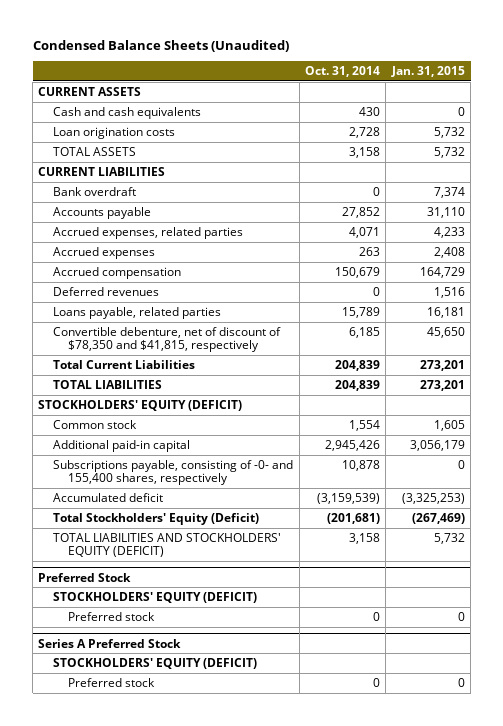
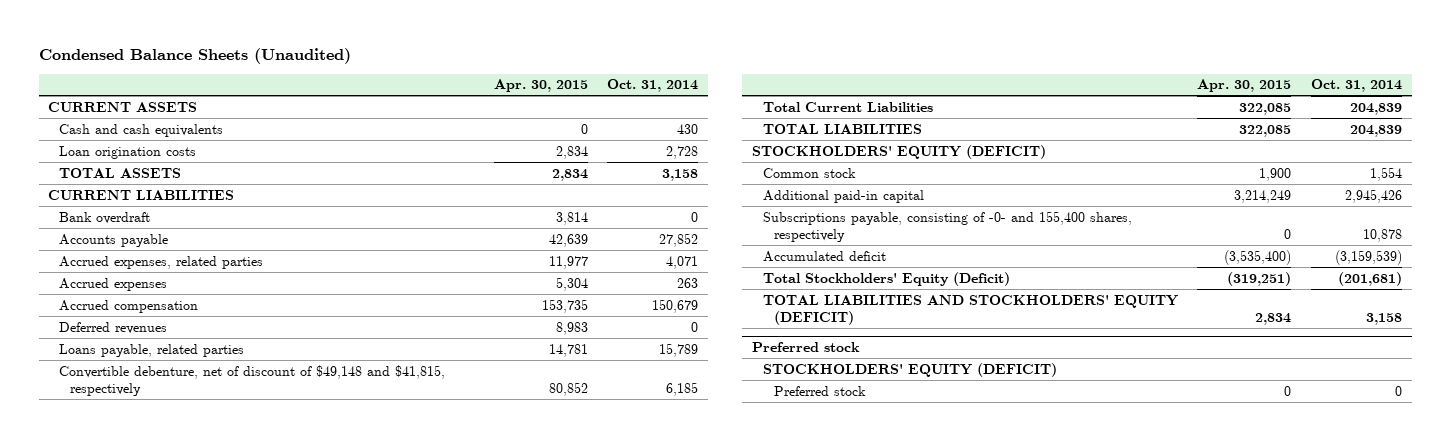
[390,66,465,78] Jan. 31, 2015 -> none
none -> [493,79,588,93] Apr. 30, 2015
[53,326,282,353] Convertible debenture, net of discount of $78,350 and $41,815, respectively -> [59,364,446,396] Convertible debenture, net of discount of $49,148 and $41,815, respectively
[53,591,258,603] STOCKHOLDERS' EQUITY (DEFICIT) -> none
[67,611,155,621] Preferred stock -> none
[38,638,182,648] Series A Preferred Stock -> none
[38,572,132,582] Preferred Stock -> [752,342,861,353] Preferred stock

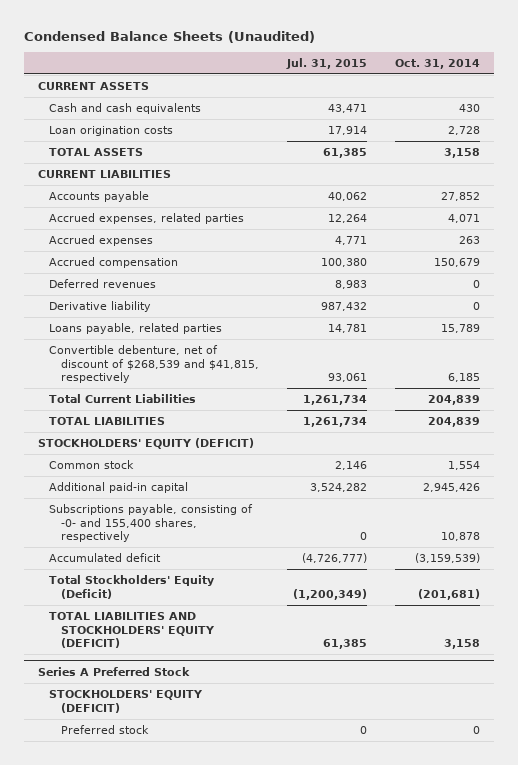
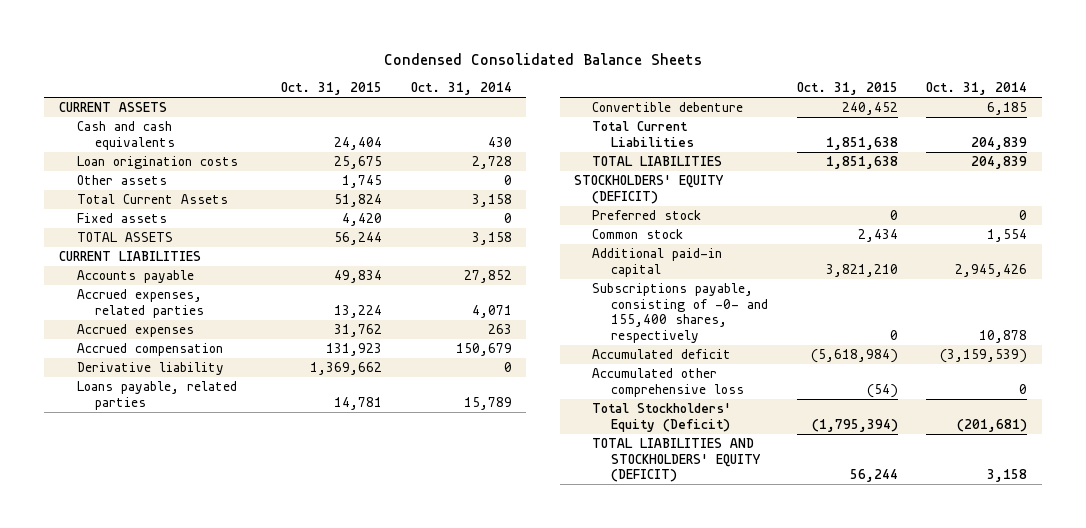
[23,30,315,43] Condensed Balance Sheets (Unaudited) -> [383,52,702,65] Condensed Consolidated Balance Sheets
[285,57,367,69] Jul. 31, 2015 -> none
none -> [281,82,383,96] Oct. 31, 2015
none -> [76,175,167,186] Other assets
none -> [76,194,228,205] Total Current Assets
none -> [76,213,167,224] Fixed assets
[49,279,157,289] Deferred revenues -> none
[49,345,259,384] Convertible debenture, net of discount of $268,539 and $41,815, respectively -> [592,102,744,113] Convertible debenture
none -> [592,210,702,221] Preferred stock
none -> [592,368,744,397] Accumulated other comprehensive loss
[37,666,190,676] Series A Preferred Stock -> none
[49,690,204,713] STOCKHOLDERS' EQUITY (DEFICIT) -> none
[60,725,149,735] Preferred stock -> none

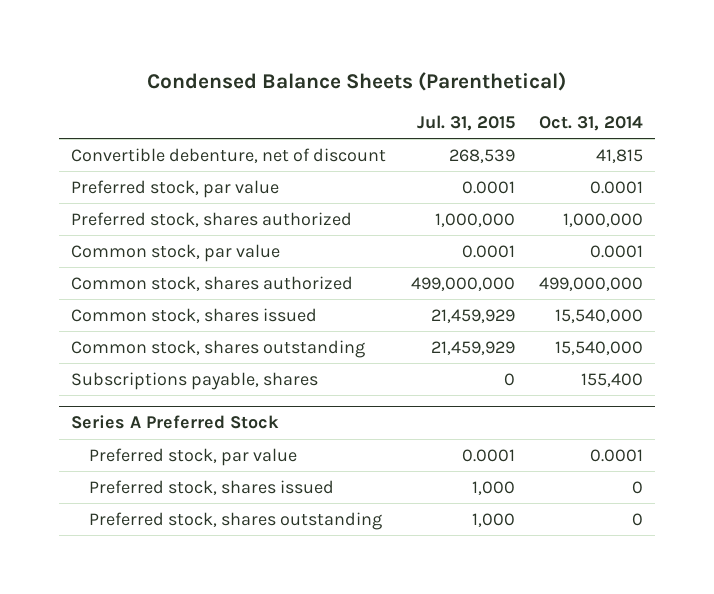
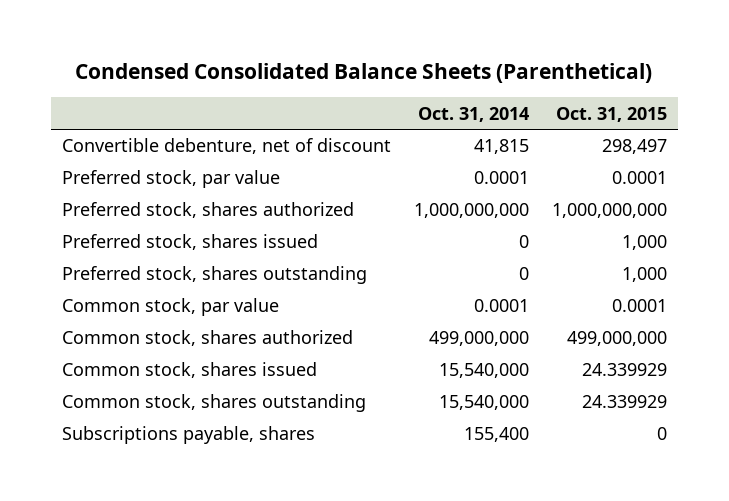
[147,71,567,91] Condensed Balance Sheets (Parenthetical) -> [75,63,653,84] Condensed Consolidated Balance Sheets (Parenthetical)
[416,114,515,131] Jul. 31, 2015 -> none
none -> [555,106,667,122] Oct. 31, 2015
[562,212,643,227] 1,000,000 -> [413,203,529,219] 1,000,000,000
none -> [62,234,319,251] Preferred stock, shares issued
none -> [62,266,368,285] Preferred stock, shares outstanding
[71,415,280,430] Series A Preferred Stock -> none
[88,447,297,466] Preferred stock, par value -> none
[88,479,334,495] Preferred stock, shares issued -> none
[88,511,382,530] Preferred stock, shares outstanding -> none

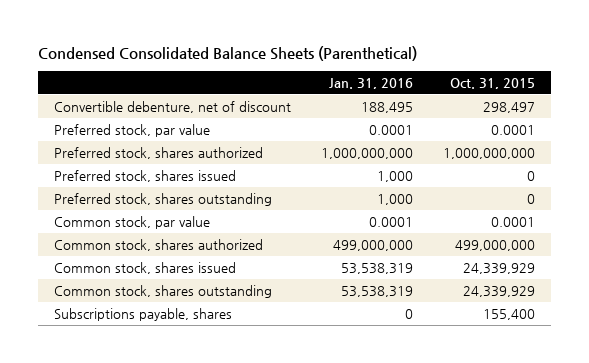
[417,106,529,122] Oct. 31, 2014 -> none
none -> [329,78,414,90] Jan. 31, 2016
[621,235,667,251] 1,000 -> [527,170,536,181] 0
[621,267,667,283] 1,000 -> [527,193,536,204] 0
[581,363,667,377] 24.339929 -> [463,262,536,274] 24,339,929
[581,395,667,409] 24.339929 -> [463,285,536,297] 24,339,929
[656,427,667,441] 0 -> [483,308,536,320] 155,400

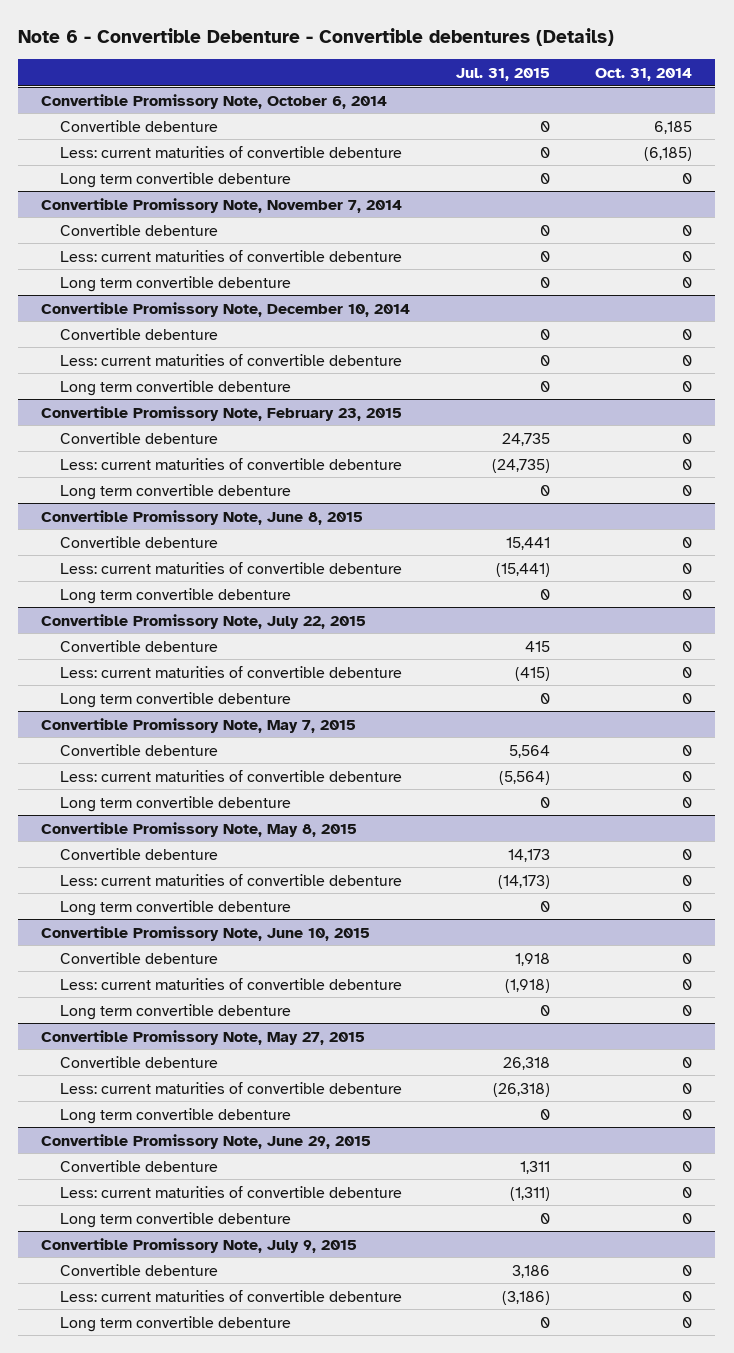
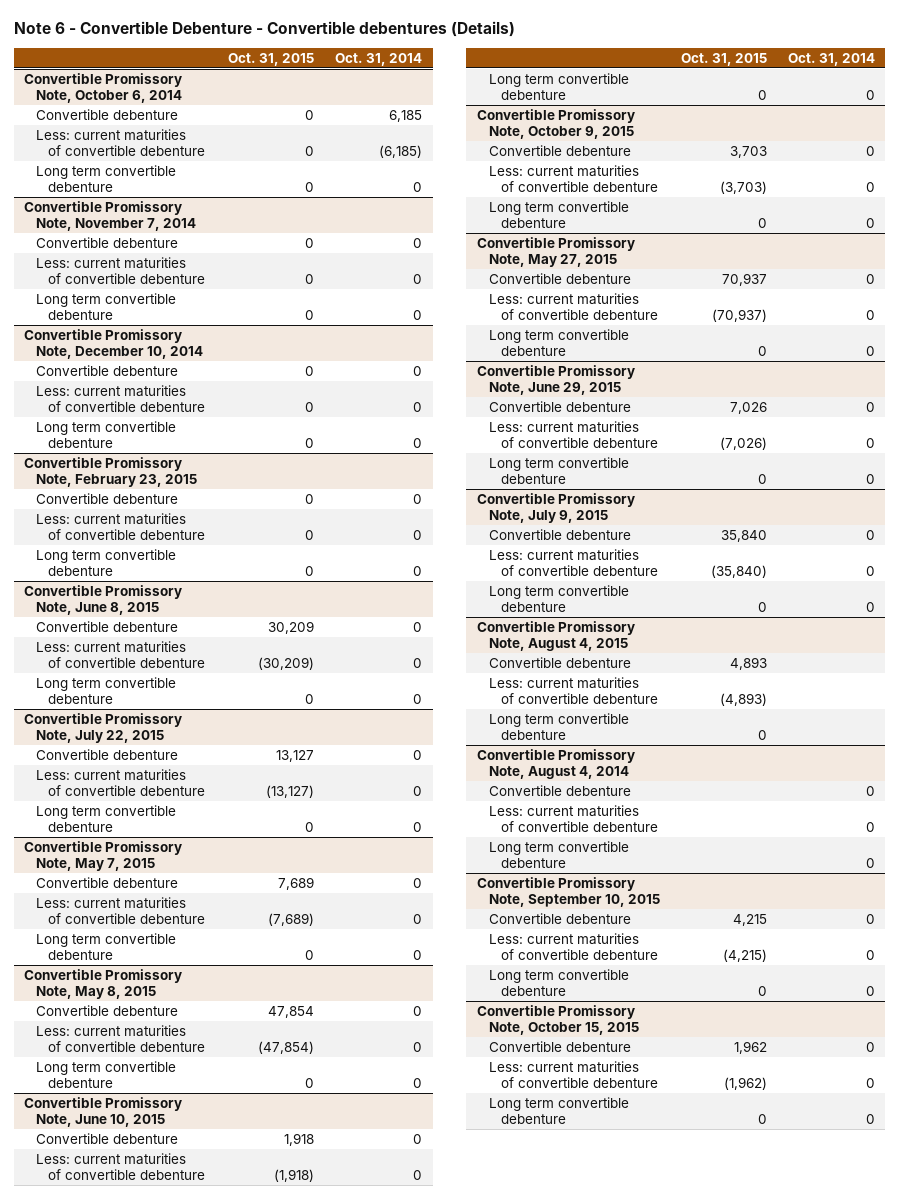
[455,67,550,81] Jul. 31, 2015 -> none
none -> [228,52,315,66] Oct. 31, 2015
none -> [476,108,635,139] Convertible Promissory Note, October 9, 2015
none -> [488,144,631,156] Convertible debenture
none -> [488,164,658,192] Less: current maturities of convertible debenture
none -> [488,200,629,228] Long term convertible debenture
none -> [476,620,635,651] Convertible Promissory Note, August 4, 2015
none -> [488,656,631,668] Convertible debenture
none -> [488,676,658,704] Less: current maturities of convertible debenture
none -> [488,712,629,740] Long term convertible debenture
none -> [476,748,635,779] Convertible Promissory Note, August 4, 2014
none -> [488,784,631,796] Convertible debenture
none -> [488,804,658,832] Less: current maturities of convertible debenture
none -> [488,840,629,868] Long term convertible debenture
none -> [476,876,660,907] Convertible Promissory Note, September 10, 2015
none -> [488,912,631,924] Convertible debenture
none -> [488,932,658,960] Less: current maturities of convertible debenture
none -> [488,968,629,996] Long term convertible debenture
none -> [476,1004,639,1035] Convertible Promissory Note, October 15, 2015
none -> [488,1040,631,1052] Convertible debenture
none -> [488,1060,658,1088] Less: current maturities of convertible debenture
none -> [488,1096,629,1124] Long term convertible debenture

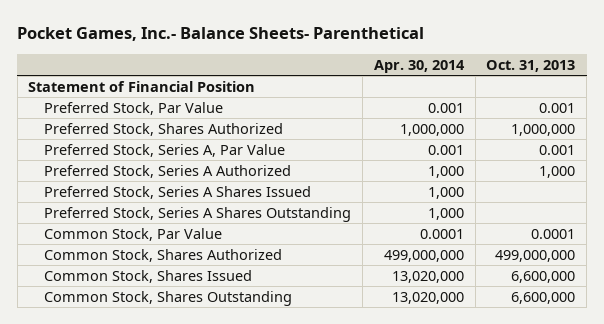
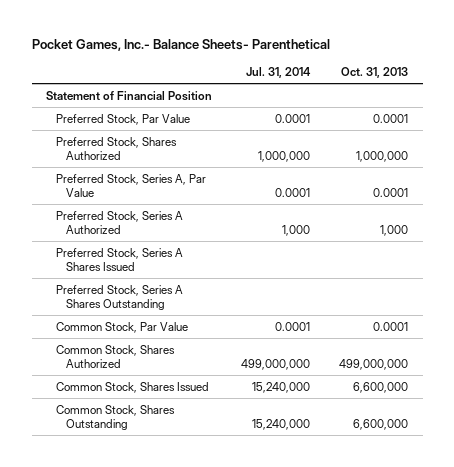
[373,59,465,73] Apr. 30, 2014 -> none
none -> [246,67,312,79] Jul. 31, 2014
[539,102,576,113] 0.001 -> [373,113,409,123] 0.0001
[539,144,576,155] 0.001 -> [373,187,409,197] 0.0001

